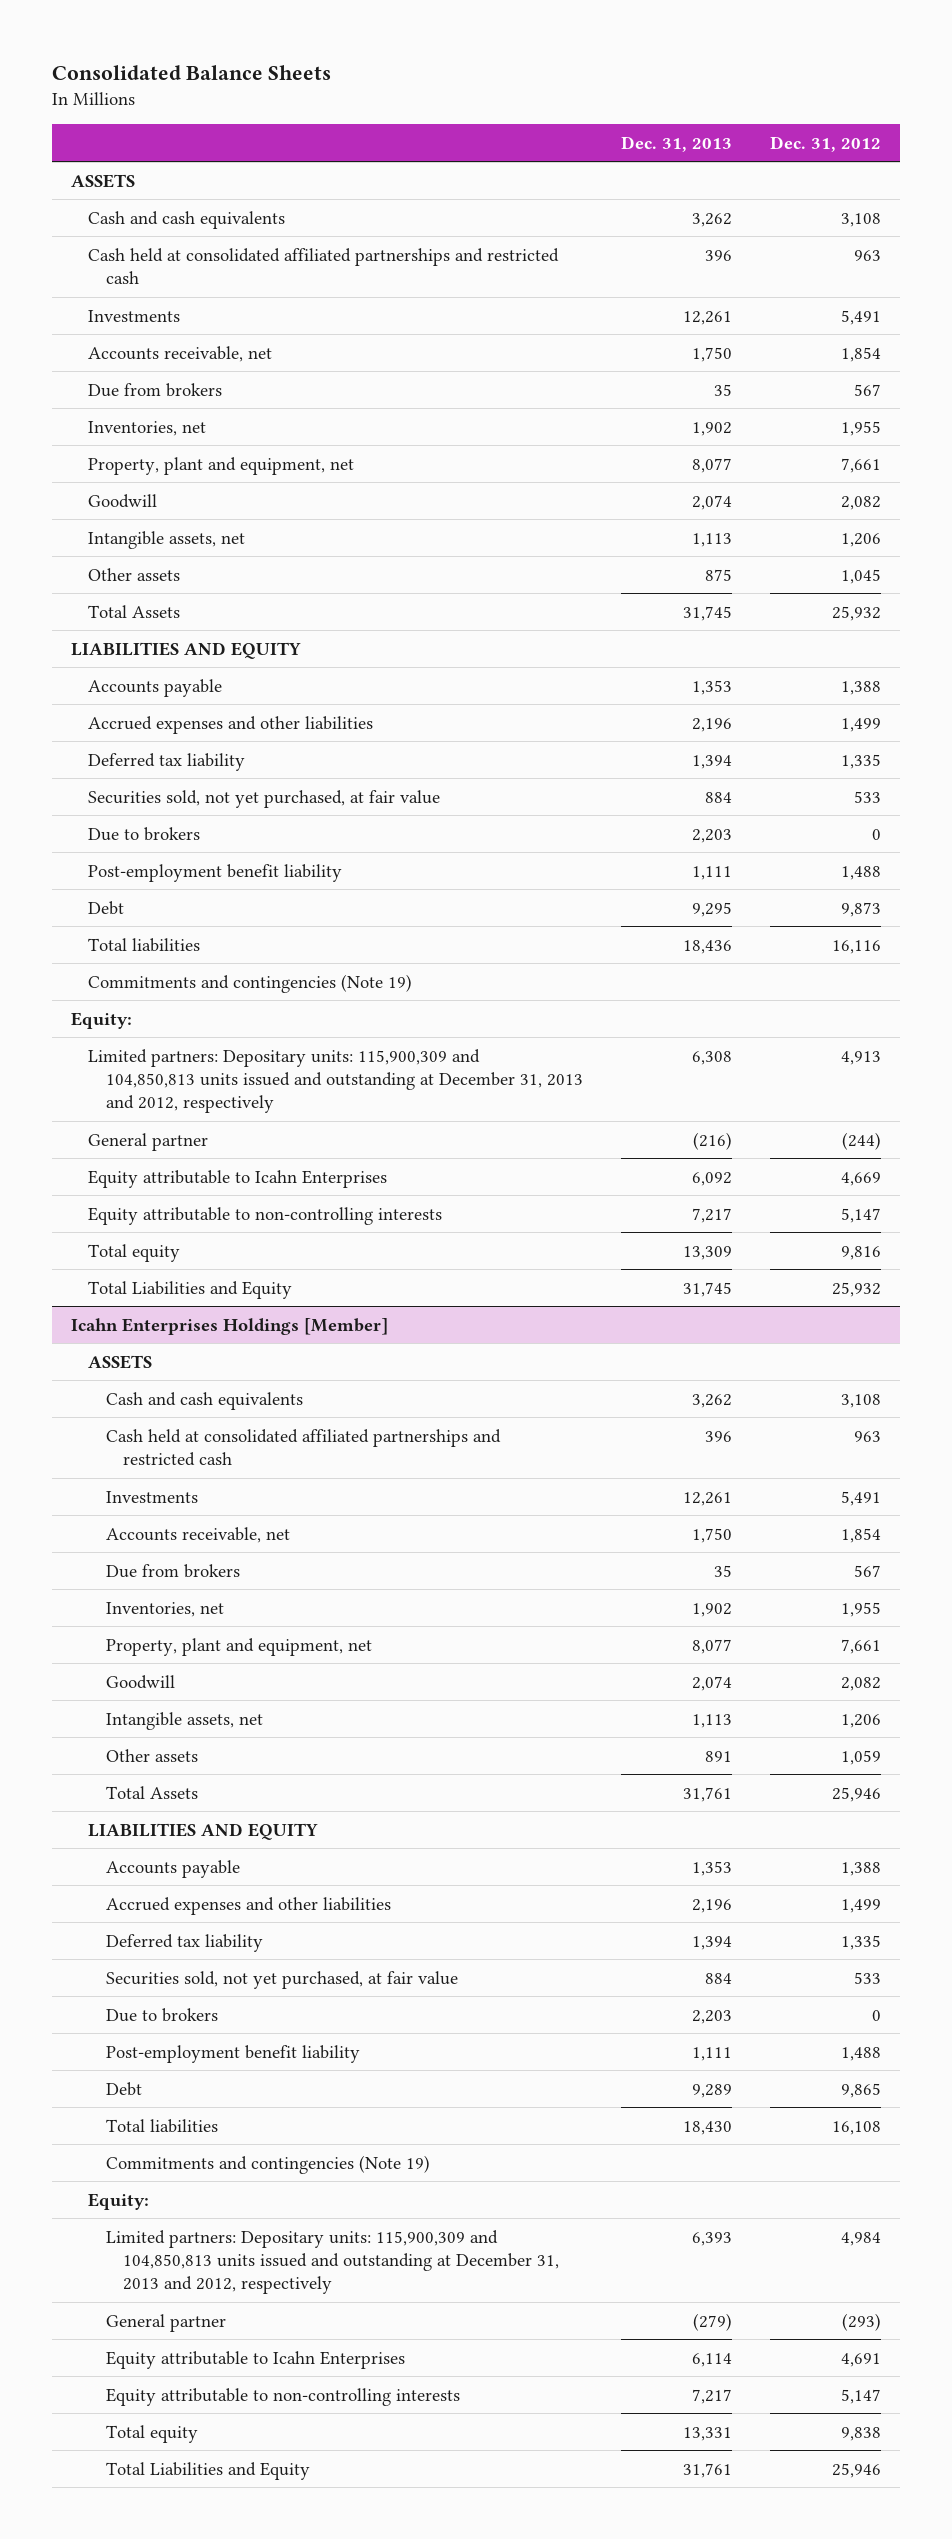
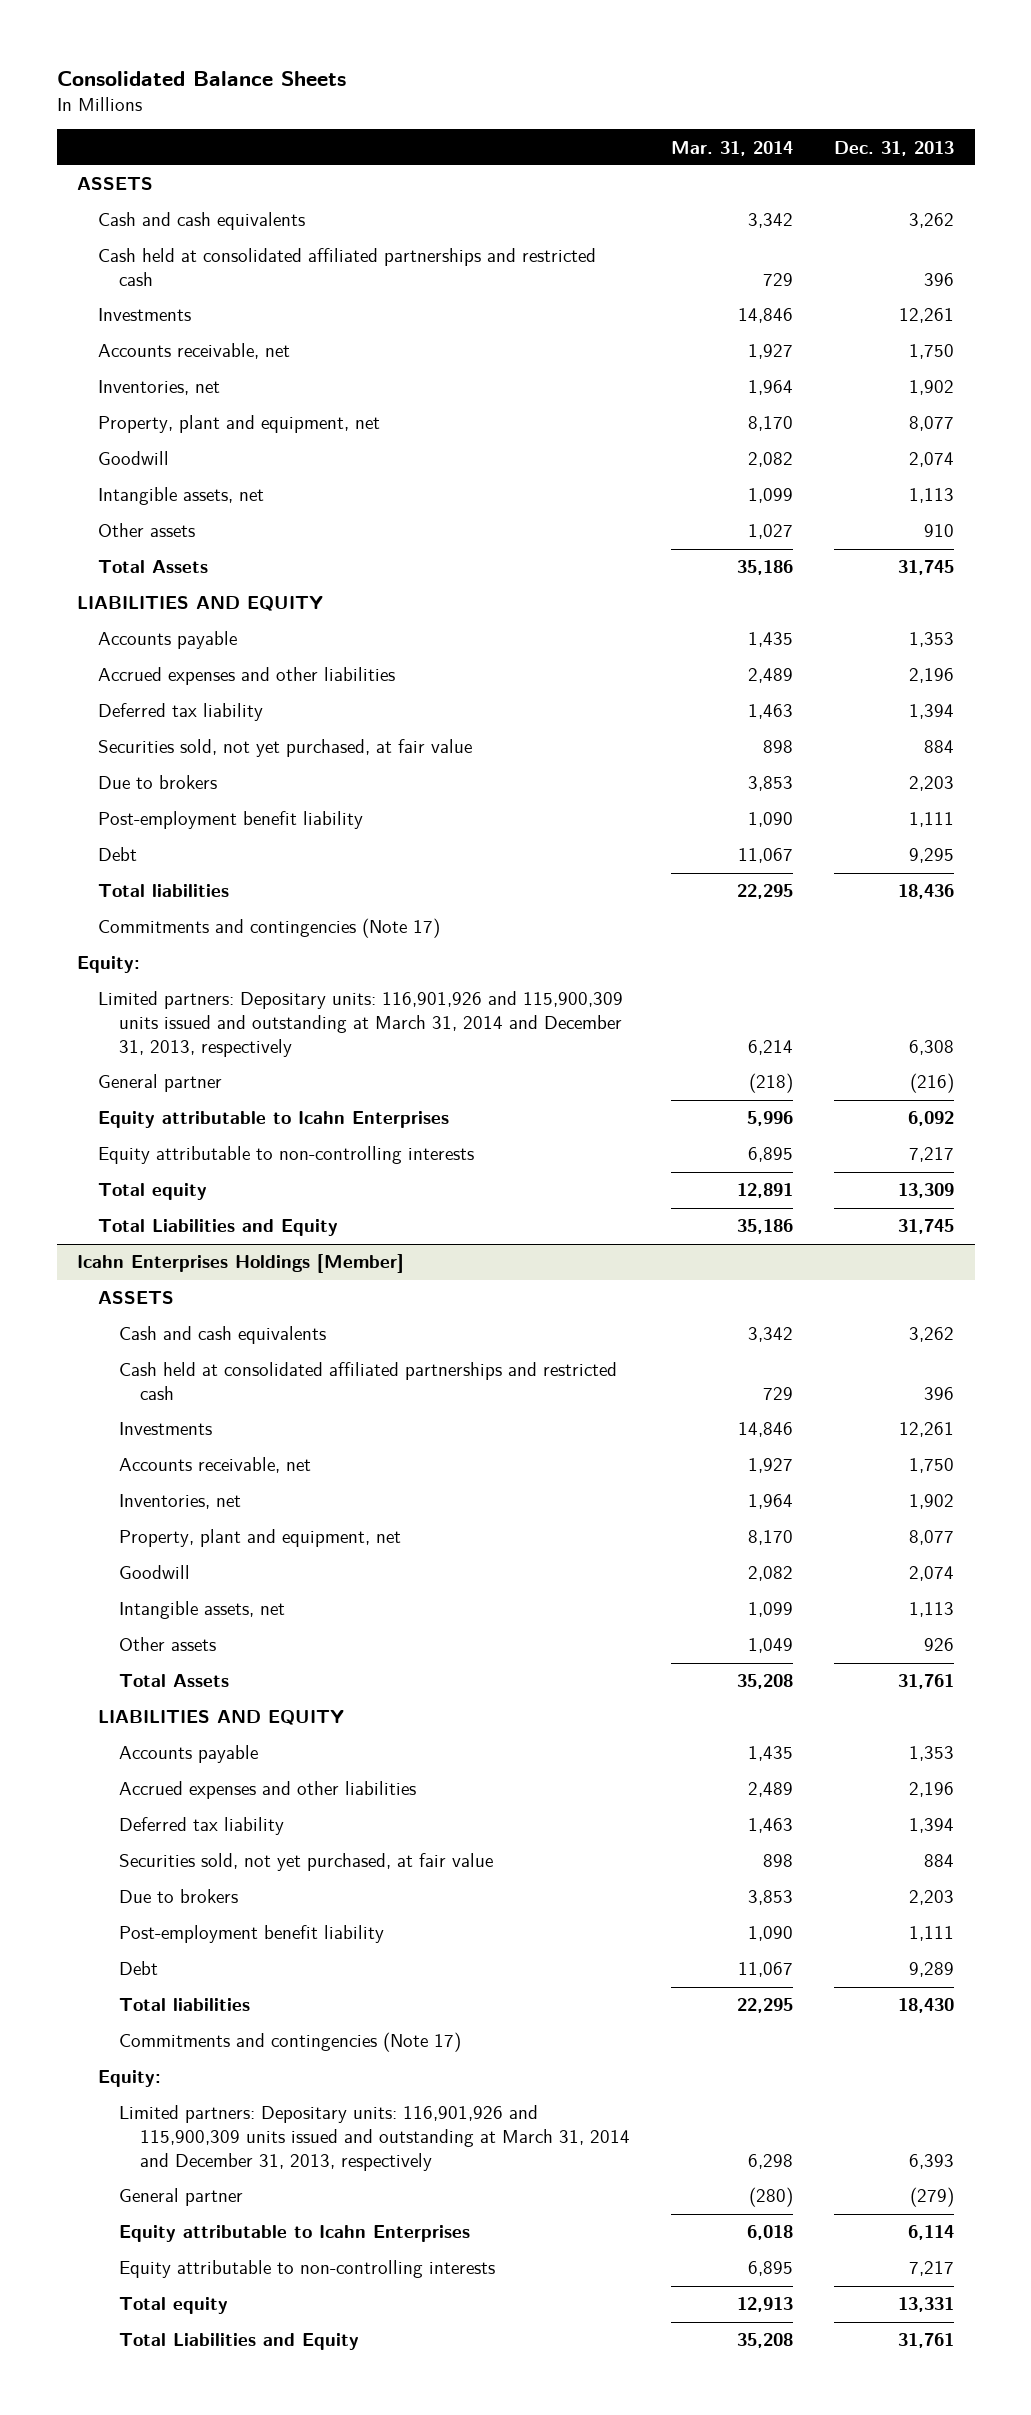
[770,135,882,152] Dec. 31, 2012 -> none
none -> [671,140,794,156] Mar. 31, 2014
[88,382,223,397] Due from brokers -> none
[704,568,732,581] 875 -> [924,524,955,538] 910
[88,973,413,993] Commitments and contingencies (Note 19) -> [98,918,441,939] Commitments and contingencies (Note 17)
[88,1048,583,1114] Limited partners: Depositary units: 115,900,309 and 104,850,813 units issued and outstanding at December 31, 2013 and 2012, respectively -> [98,991,624,1057] Limited partners: Depositary units: 116,901,926 and 115,900,309 units issued and outstanding at March 31, 2014 and December 31, 2013, respectively
[105,1563,240,1578] Due from brokers -> none
[704,1750,732,1762] 891 -> [924,1638,955,1652] 926
[105,2154,430,2174] Commitments and contingencies (Note 19) -> [119,2032,462,2053] Commitments and contingencies (Note 17)
[105,2229,560,2295] Limited partners: Depositary units: 115,900,309 and 104,850,813 units issued and outstanding at December 31, 2013 and 2012, respectively -> [119,2105,631,2171] Limited partners: Depositary units: 116,901,926 and 115,900,309 units issued and outstanding at March 31, 2014 and December 31, 2013, respectively

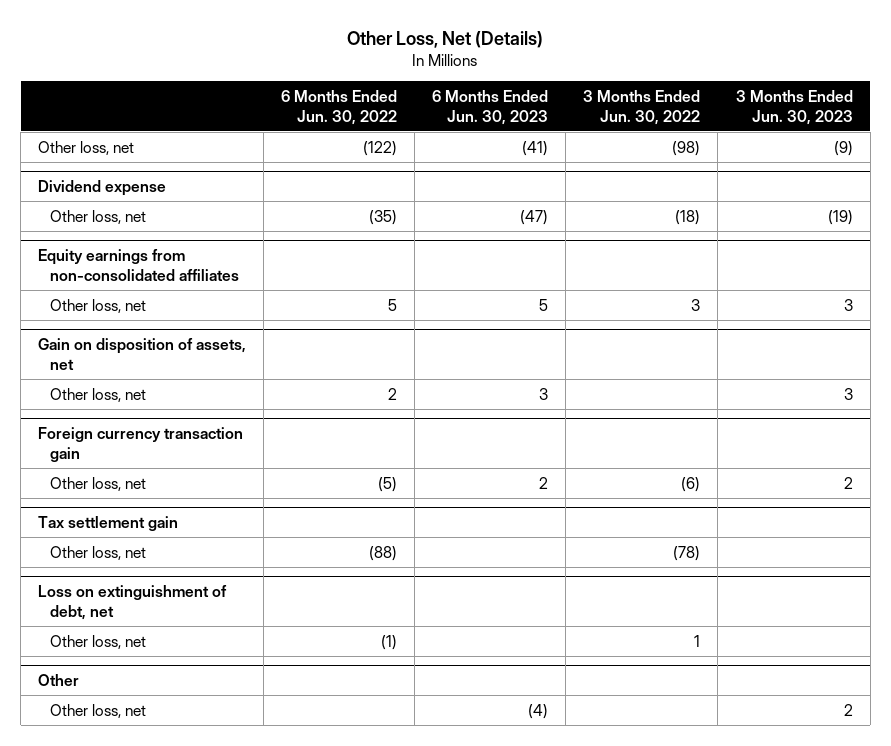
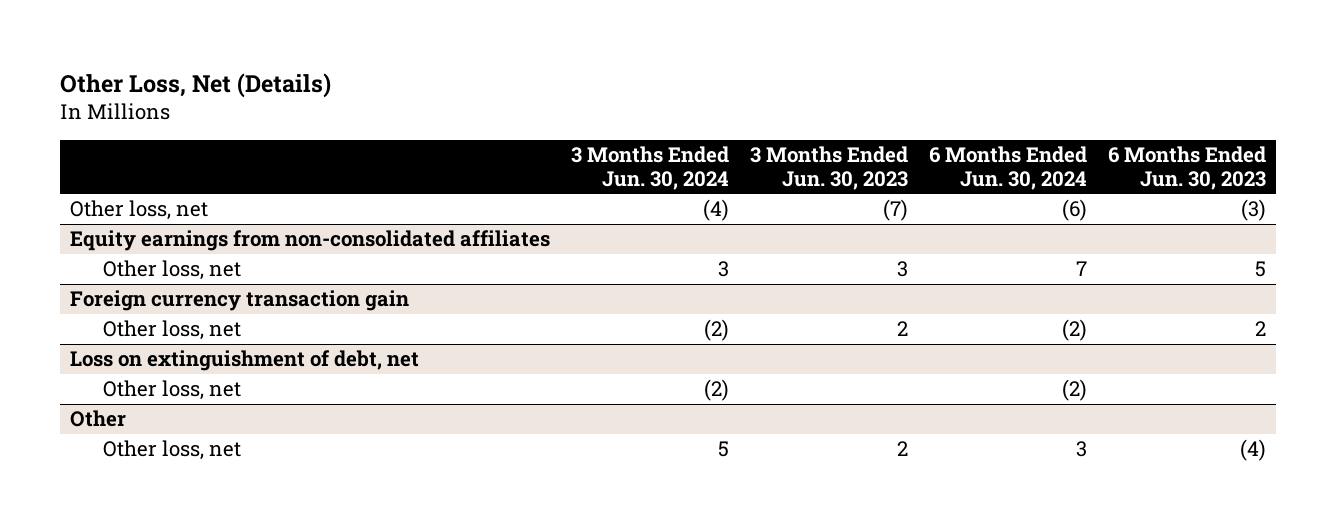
[281,89,398,125] 6 Months Ended Jun. 30, 2022 -> none
[583,89,701,125] 3 Months Ended Jun. 30, 2022 -> none
none -> [571,146,730,190] 3 Months Ended Jun. 30, 2024
none -> [928,146,1087,190] 6 Months Ended Jun. 30, 2024
[38,180,167,197] Dividend expense -> none
[49,209,146,224] Other loss, net -> none
[522,140,549,156] (41) -> [1240,199,1266,222] (3)
[833,140,853,156] (9) -> [883,199,909,222] (7)
[38,338,247,370] Gain on disposition of assets, net -> none
[49,387,146,402] Other loss, net -> none
[38,516,179,532] Tax settlement gain -> none
[49,545,146,560] Other loss, net -> none

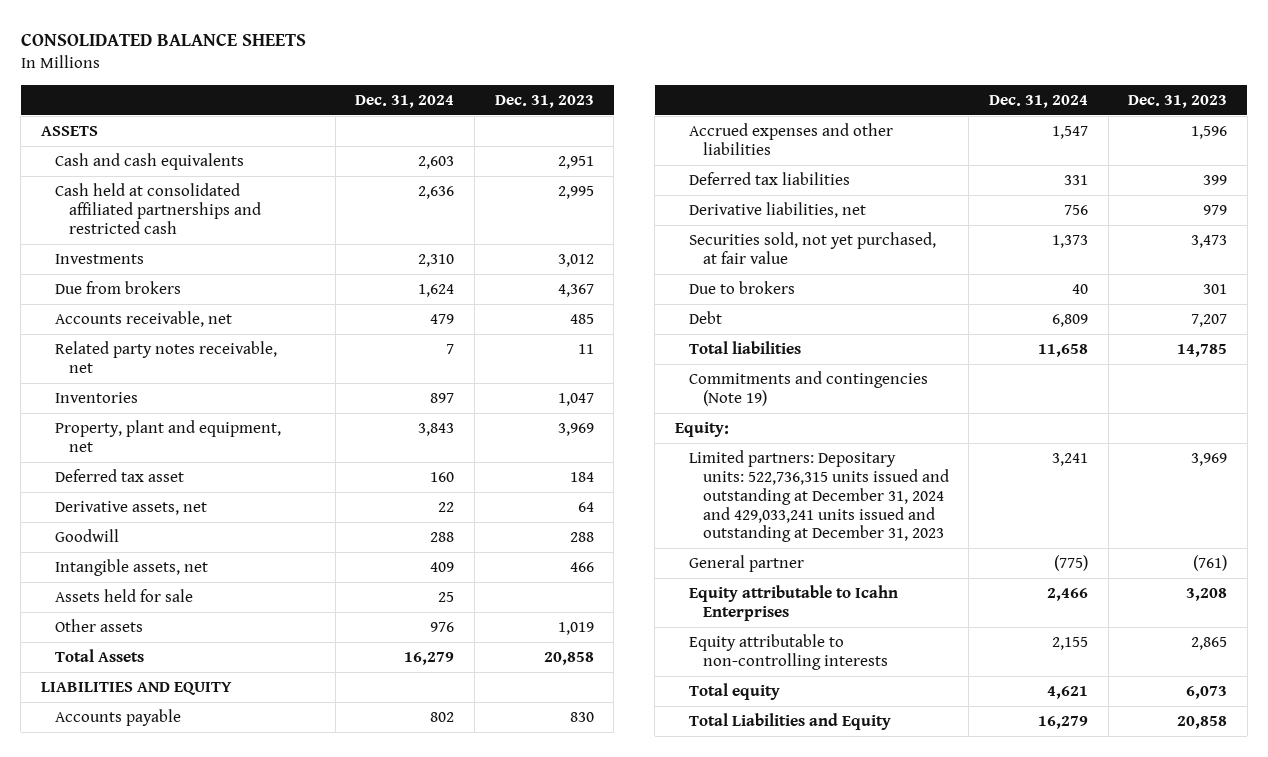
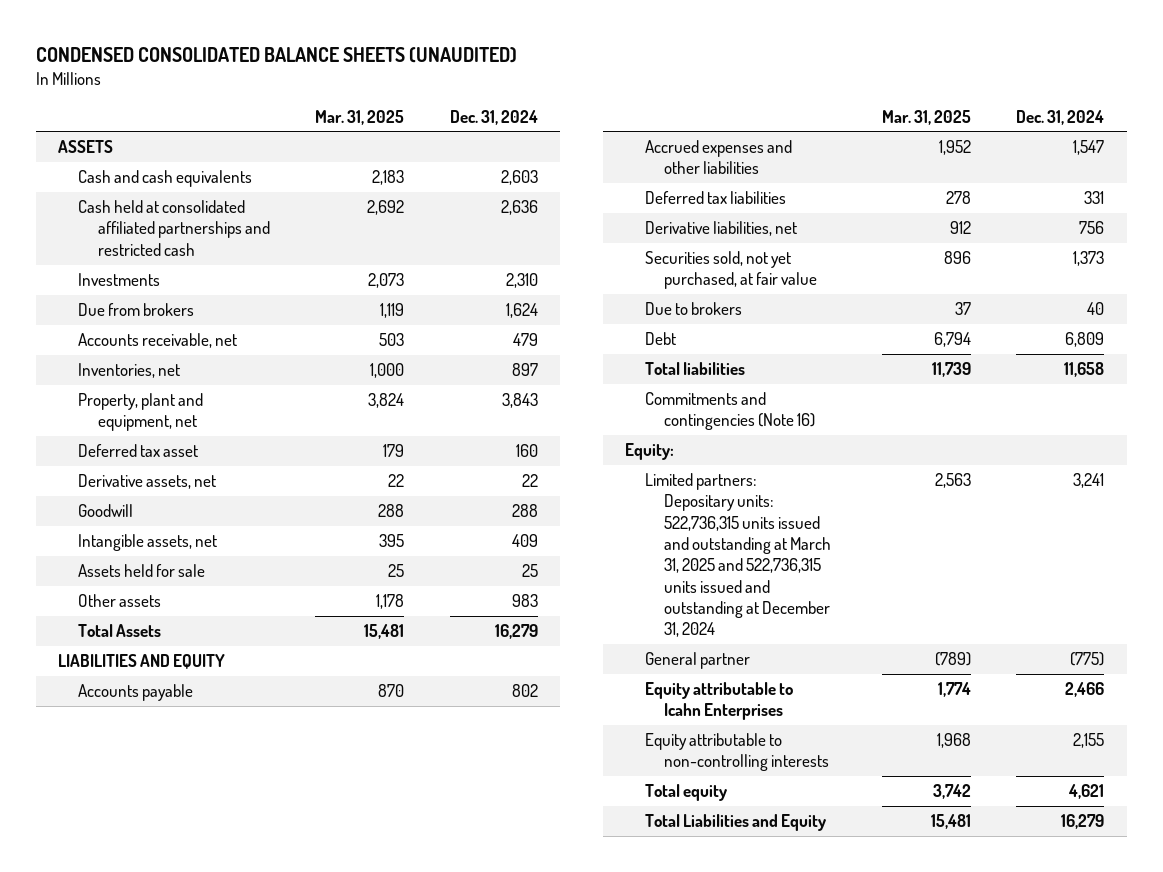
[20,33,306,47] CONSOLIDATED BALANCE SHEETS -> [35,46,517,63] CONDENSED CONSOLIDATED BALANCE SHEETS (UNAUDITED)
[494,94,594,108] Dec. 31, 2023 -> none
none -> [315,109,405,125] Mar. 31, 2025
[54,341,277,373] Related party notes receivable, net -> none
[54,392,138,404] Inventories -> [78,363,181,379] Inventories, net
[430,622,455,633] 976 -> [511,594,538,608] 983
[688,371,928,406] Commitments and contingencies (Note 19) -> [644,392,816,431] Commitments and contingencies (Note 16)
[688,450,949,543] Limited partners: Depositary units: 522,736,315 units issued and outstanding at December 31, 2024 and 429,033,241 units issued and outstanding at December 31, 2023 -> [644,473,832,638] Limited partners: Depositary units: 522,736,315 units issued and outstanding at March 31, 2025 and 522,736,315 units issued and outstanding at December 31, 2024

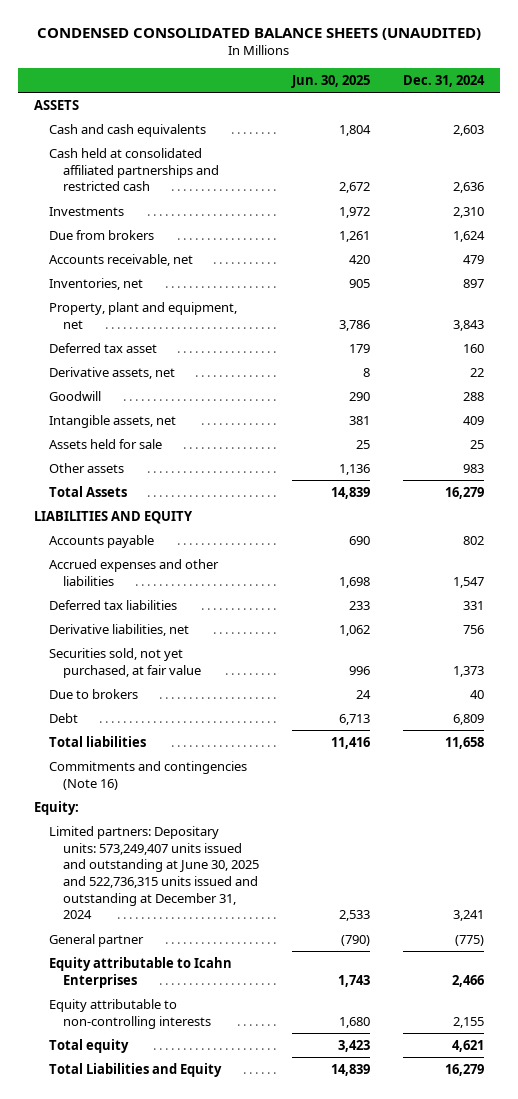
[315,109,405,125] Mar. 31, 2025 -> none
none -> [291,74,371,88] Jun. 30, 2025
[644,473,832,638] Limited partners: Depositary units: 522,736,315 units issued and outstanding at March 31, 2025 and 522,736,315 units issued and outstanding at December 31, 2024 -> [48,825,260,920] Limited partners: Depositary units: 573,249,407 units issued and outstanding at June 30, 2025 and 522,736,315 units issued and outstanding at December 31, 2024

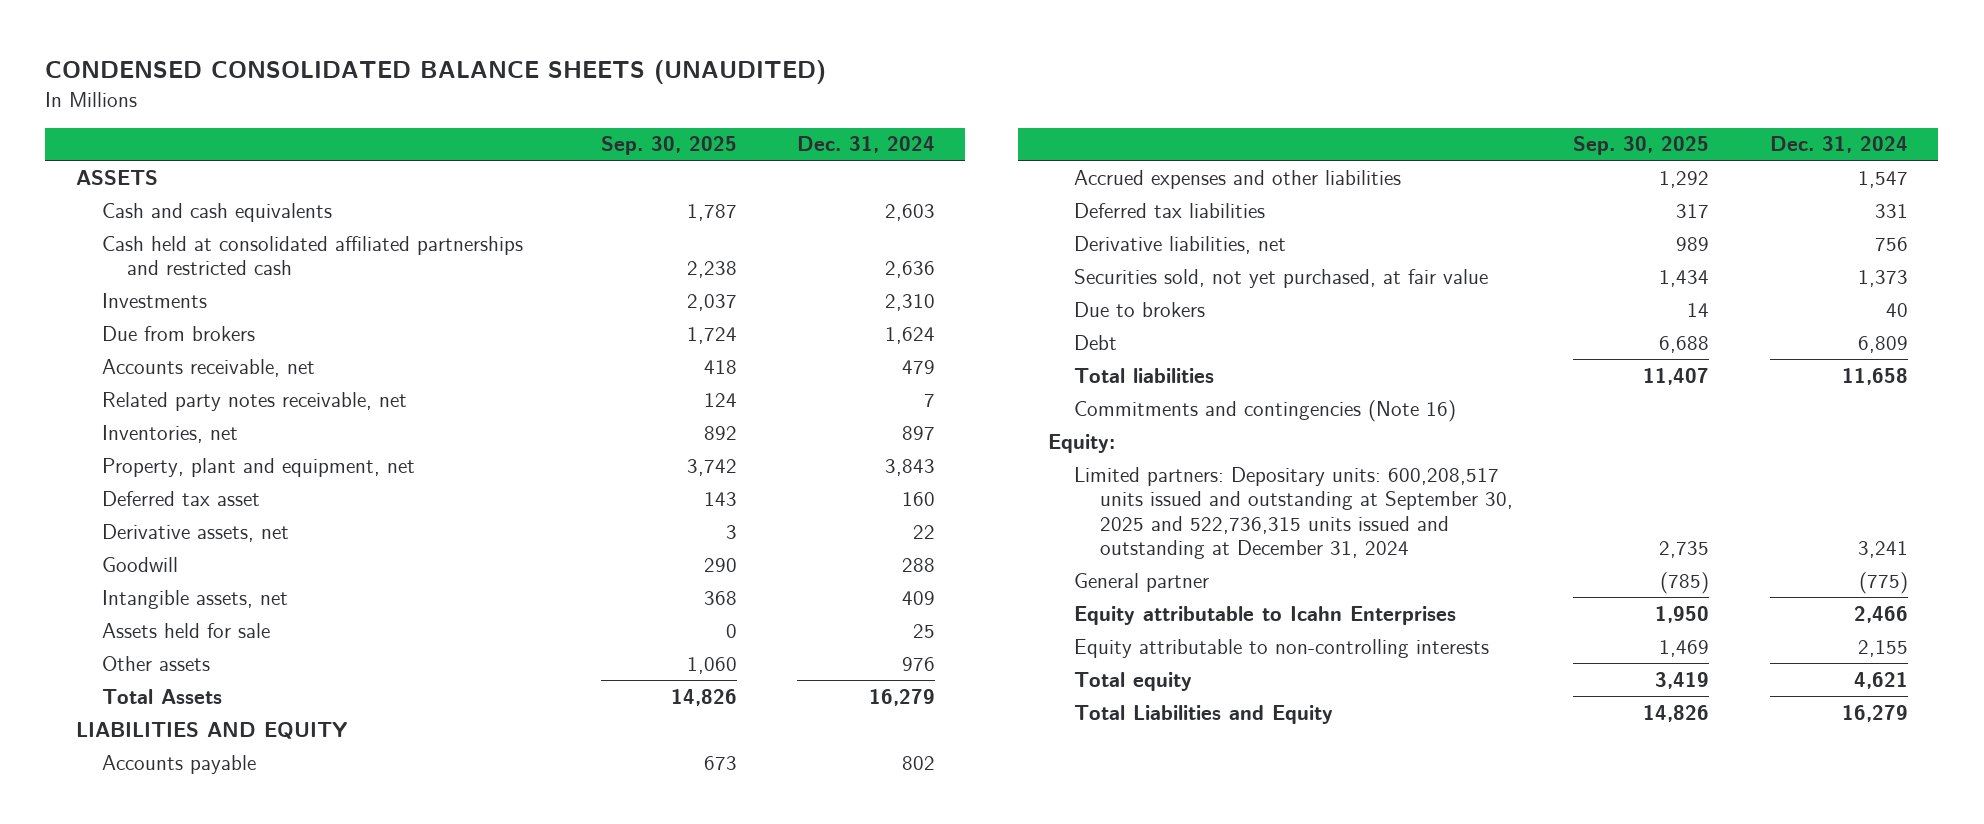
[291,74,371,88] Jun. 30, 2025 -> none
none -> [600,136,737,156] Sep. 30, 2025
none -> [101,391,407,411] Related party notes receivable, net
[463,463,485,473] 983 -> [902,656,936,671] 976
[48,825,260,920] Limited partners: Depositary units: 573,249,407 units issued and outstanding at June 30, 2025 and 522,736,315 units issued and outstanding at December 31, 2024 -> [1074,466,1513,560] Limited partners: Depositary units: 600,208,517 units issued and outstanding at September 30, 2025 and 522,736,315 units issued and outstanding at December 31, 2024

